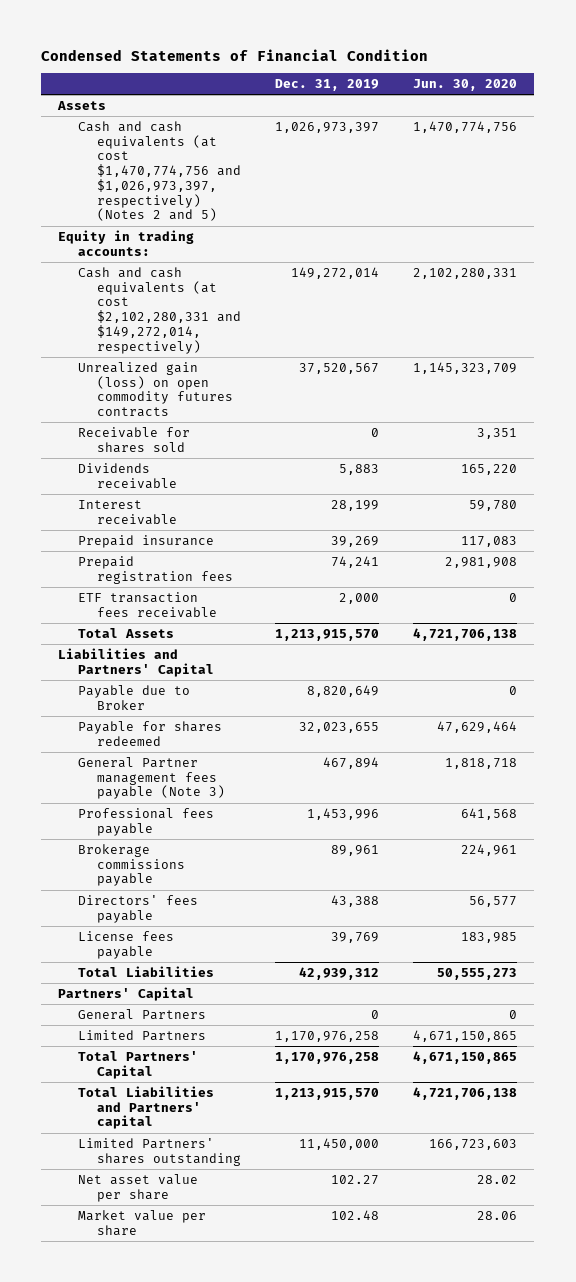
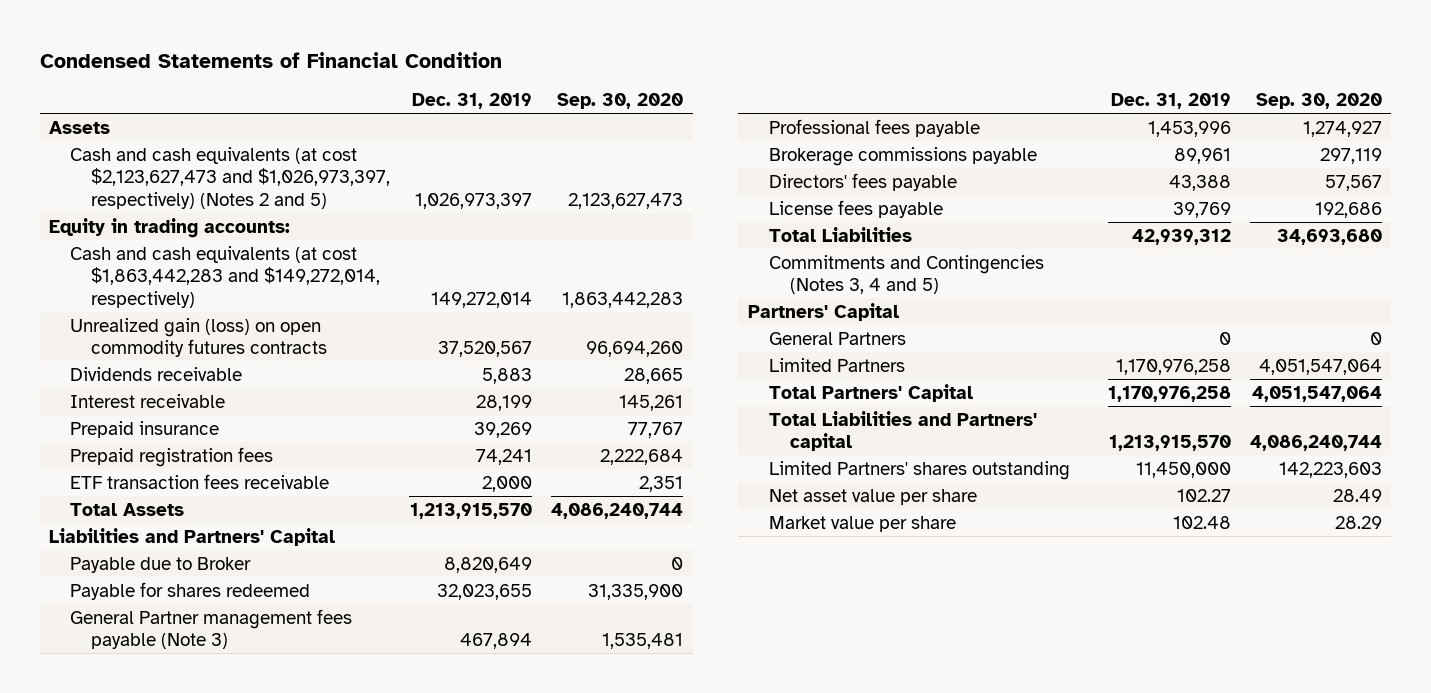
[413,78,518,91] Jun. 30, 2020 -> none
none -> [557,92,684,109] Sep. 30, 2020
[77,120,242,222] Cash and cash equivalents (at cost $1,470,774,756 and $1,026,973,397, respectively) (Notes 2 and 5) -> [70,146,390,209] Cash and cash equivalents (at cost $2,123,627,473 and $1,026,973,397, respectively) (Notes 2 and 5)
[77,266,242,354] Cash and cash equivalents (at cost $2,102,280,331 and $149,272,014, respectively) -> [70,245,380,308] Cash and cash equivalents (at cost $1,863,442,283 and $149,272,014, respectively)
[77,426,190,453] Receivable for shares sold -> none
none -> [768,254,1044,295] Commitments and Contingencies (Notes 3, 4 and 5)

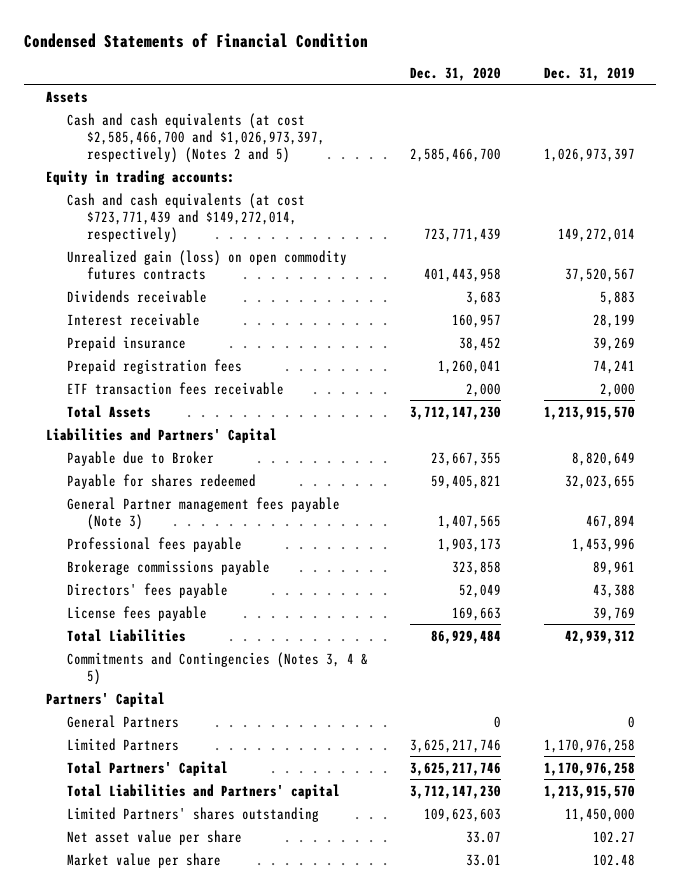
[557,92,684,109] Sep. 30, 2020 -> none
none -> [410,67,502,82] Dec. 31, 2020
[70,146,390,209] Cash and cash equivalents (at cost $2,123,627,473 and $1,026,973,397, respectively) (Notes 2 and 5) -> [66,112,326,163] Cash and cash equivalents (at cost $2,585,466,700 and $1,026,973,397, respectively) (Notes 2 and 5)
[70,245,380,308] Cash and cash equivalents (at cost $1,863,442,283 and $149,272,014, respectively) -> [66,192,305,243] Cash and cash equivalents (at cost $723,771,439 and $149,272,014, respectively)
[768,254,1044,295] Commitments and Contingencies (Notes 3, 4 and 5) -> [66,651,368,685] Commitments and Contingencies (Notes 3, 4 & 5)

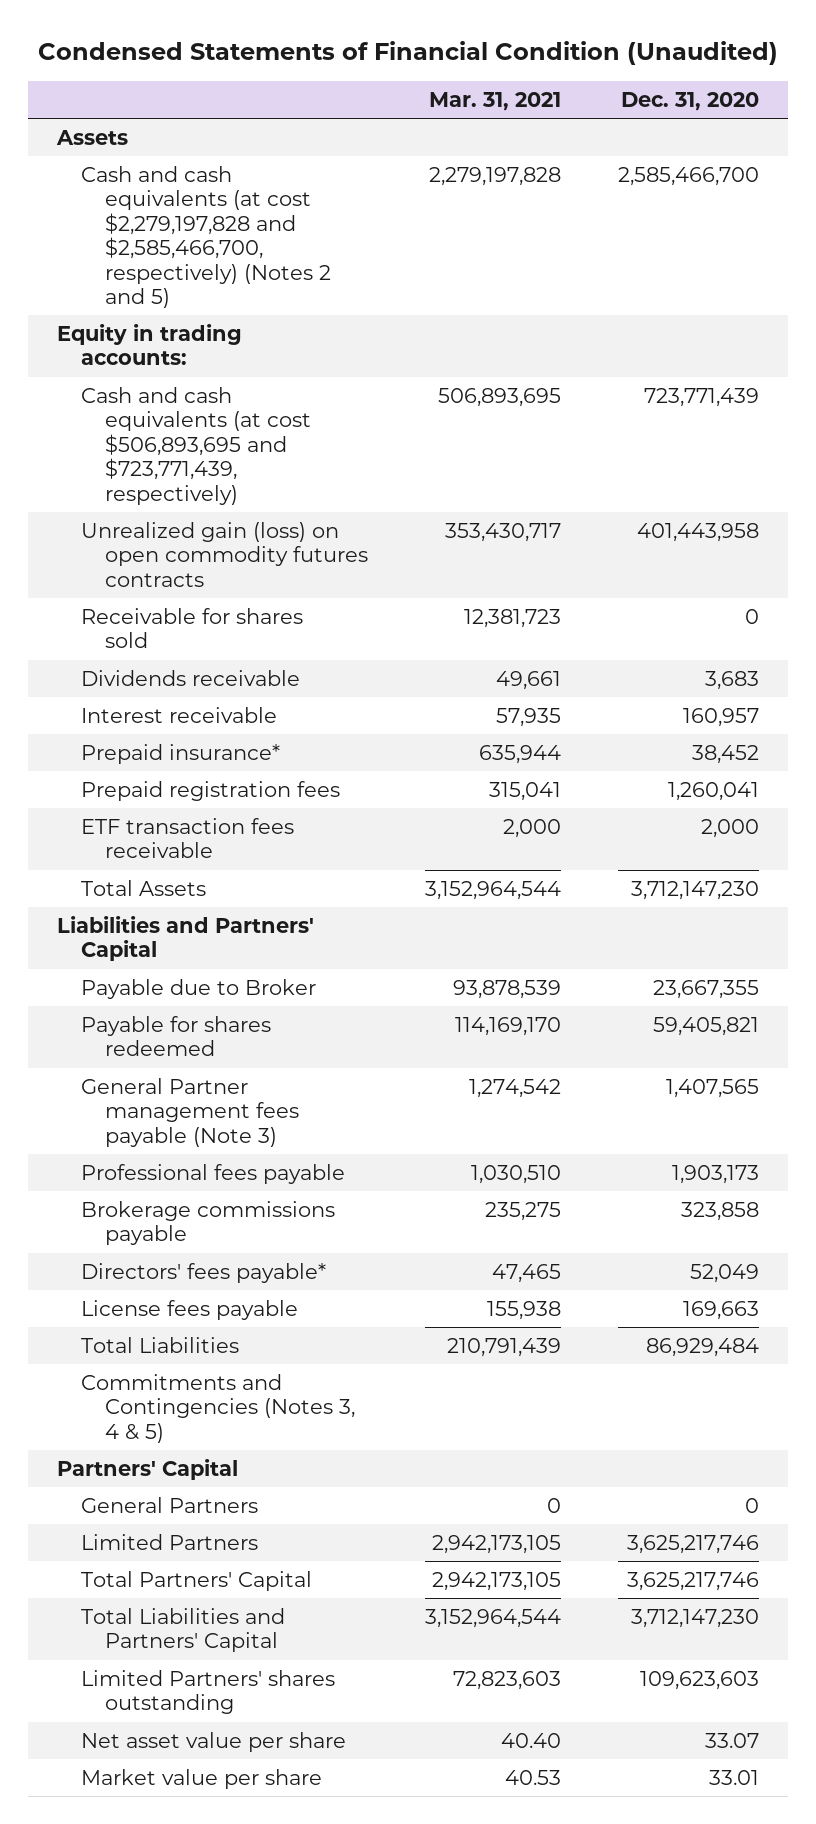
[24,32,369,48] Condensed Statements of Financial Condition -> [37,41,778,66] Condensed Statements of Financial Condition (Unaudited)
[543,67,635,82] Dec. 31, 2019 -> none
none -> [429,92,562,112] Mar. 31, 2021
[66,112,326,163] Cash and cash equivalents (at cost $2,585,466,700 and $1,026,973,397, respectively) (Notes 2 and 5) -> [80,165,331,309] Cash and cash equivalents (at cost $2,279,197,828 and $2,585,466,700, respectively) (Notes 2 and 5)
[66,192,305,243] Cash and cash equivalents (at cost $723,771,439 and $149,272,014, respectively) -> [80,386,311,505] Cash and cash equivalents (at cost $506,893,695 and $723,771,439, respectively)
none -> [80,607,303,649] Receivable for shares sold
[66,335,186,351] Prepaid insurance -> [80,743,280,764] Prepaid insurance*
[66,582,228,598] Directors' fees payable -> [80,1262,326,1283] Directors' fees payable*
[66,783,340,799] Total Liabilities and Partners' capital -> [80,1607,285,1653] Total Liabilities and Partners' Capital

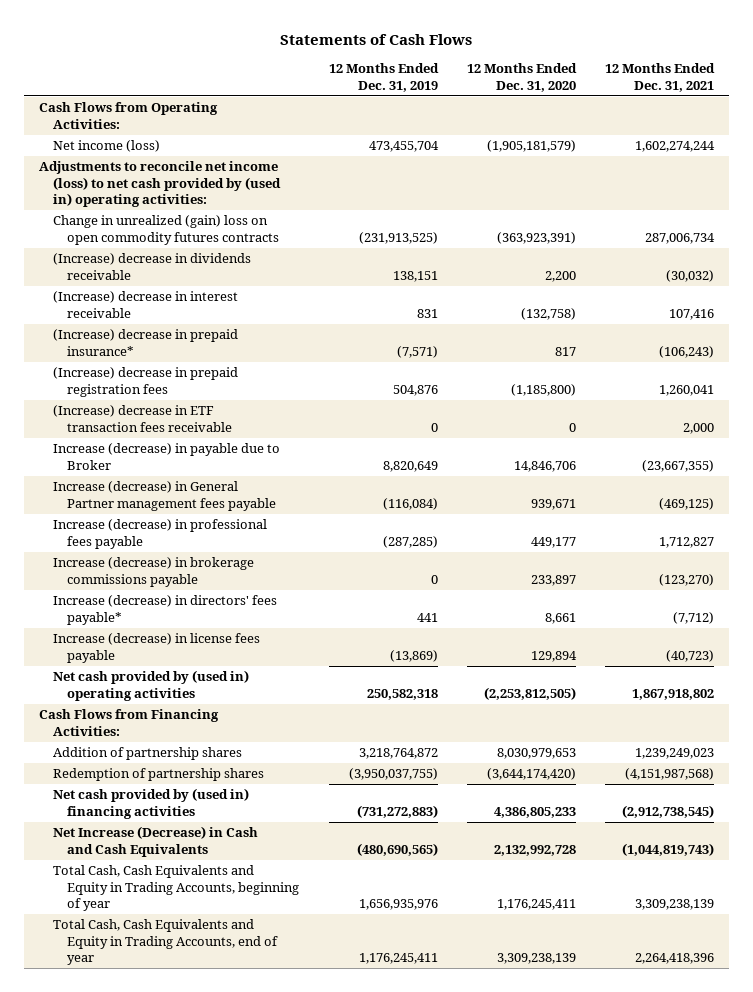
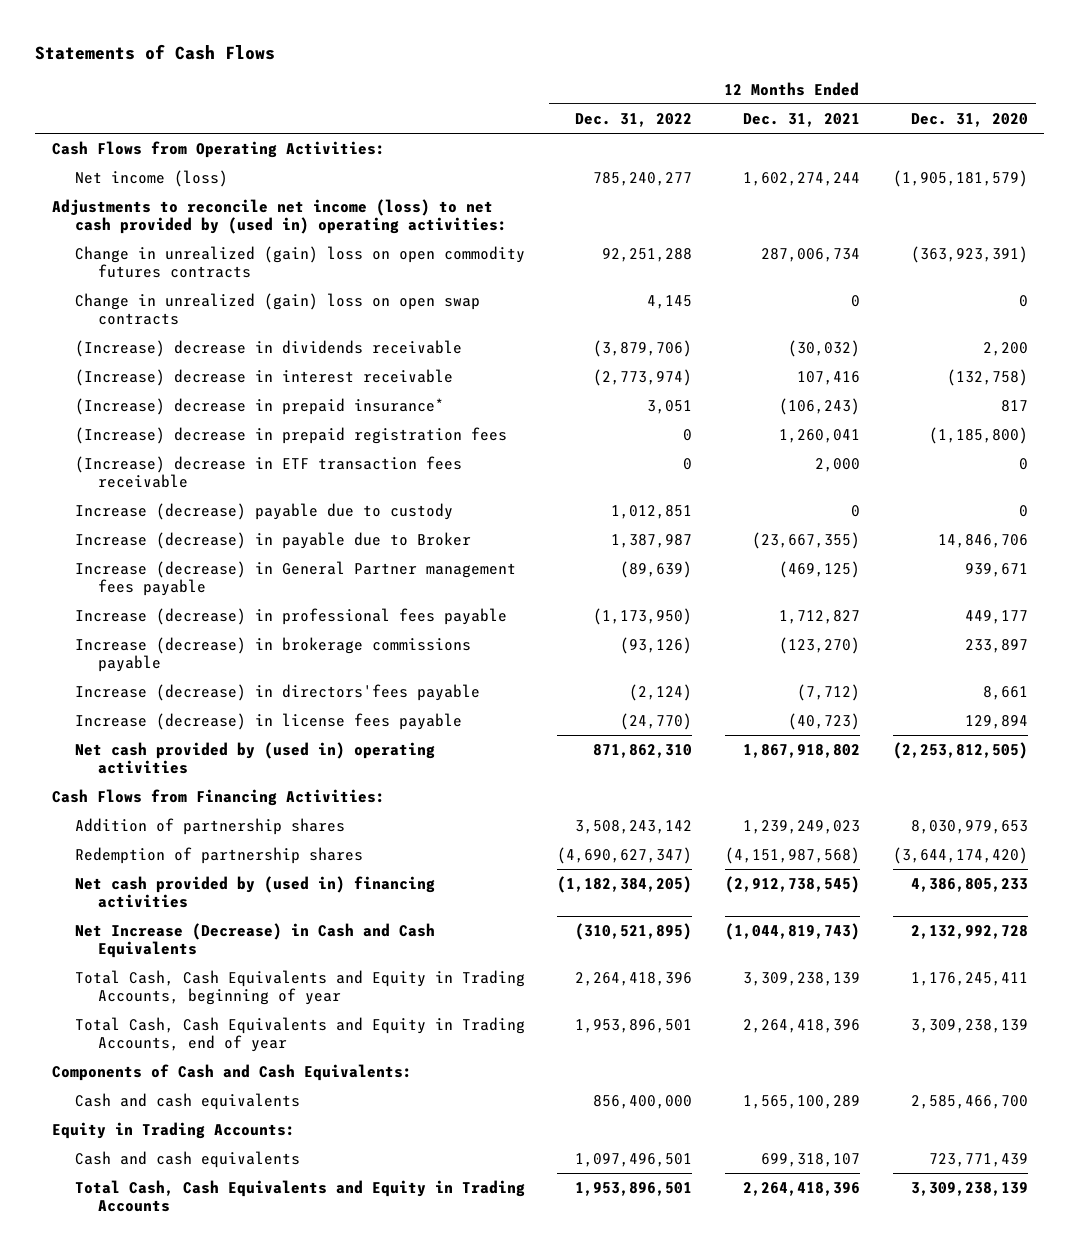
[328,63,439,92] 12 Months Ended Dec. 31, 2019 -> none
none -> [575,113,693,128] Dec. 31, 2022
none -> [74,293,480,326] Change in unrealized (gain) loss on open swap contracts
none -> [74,503,453,521] Increase (decrease) payable due to custody
[53,595,278,625] Increase (decrease) in directors' fees payable* -> [74,684,480,702] Increase (decrease) in directors'fees payable
none -> [51,1064,412,1082] Components of Cash and Cash Equivalents:
none -> [74,1093,300,1111] Cash and cash equivalents
none -> [51,1122,295,1140] Equity in Trading Accounts:
none -> [74,1151,300,1169] Cash and cash equivalents
none -> [74,1180,525,1213] Total Cash, Cash Equivalents and Equity in Trading Accounts

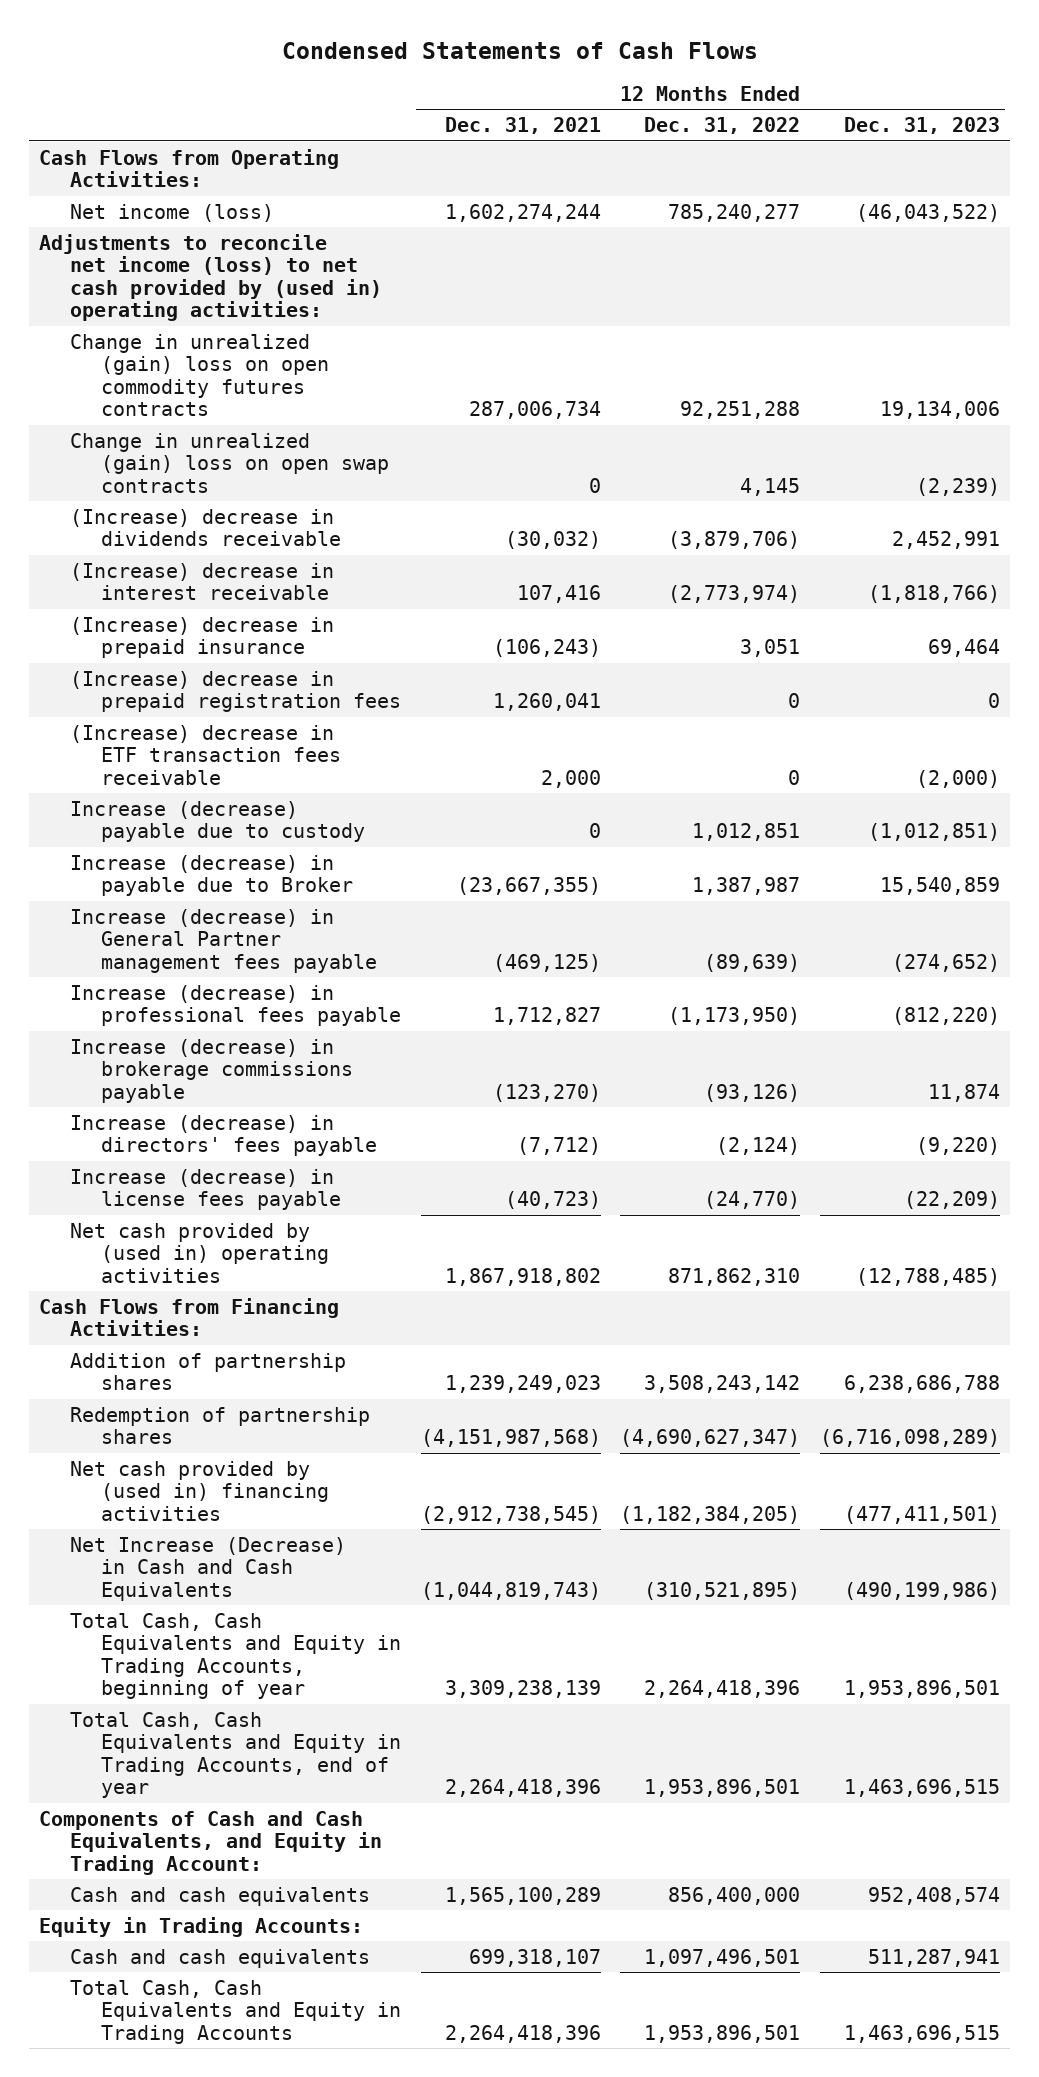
[35,44,276,61] Statements of Cash Flows -> [281,41,758,59] Condensed Statements of Cash Flows
[910,113,1028,128] Dec. 31, 2020 -> none
none -> [844,117,1001,135] Dec. 31, 2023
[74,398,444,416] (Increase) decrease in prepaid insurance* -> [69,616,334,659] (Increase) decrease in prepaid insurance
[74,684,480,702] Increase (decrease) in directors'fees payable -> [69,1114,377,1157] Increase (decrease) in directors' fees payable
[51,1064,412,1082] Components of Cash and Cash Equivalents: -> [38,1810,382,1875] Components of Cash and Cash Equivalents, and Equity in Trading Account:

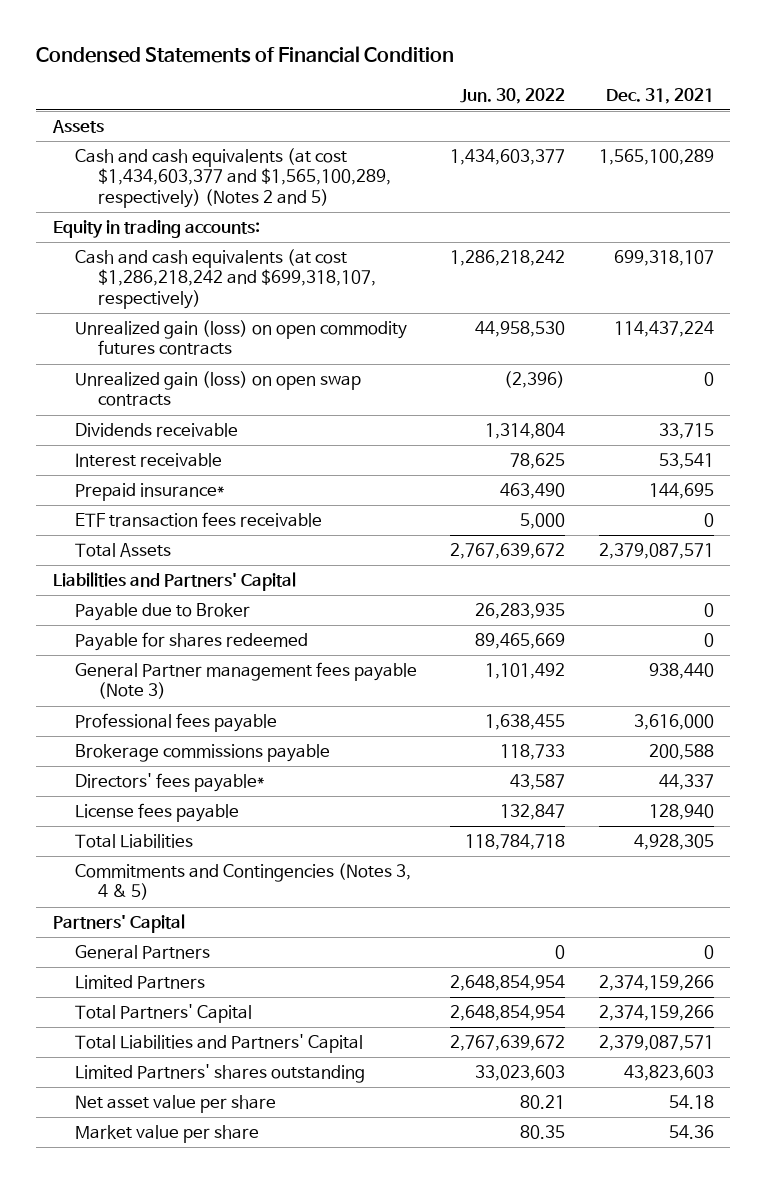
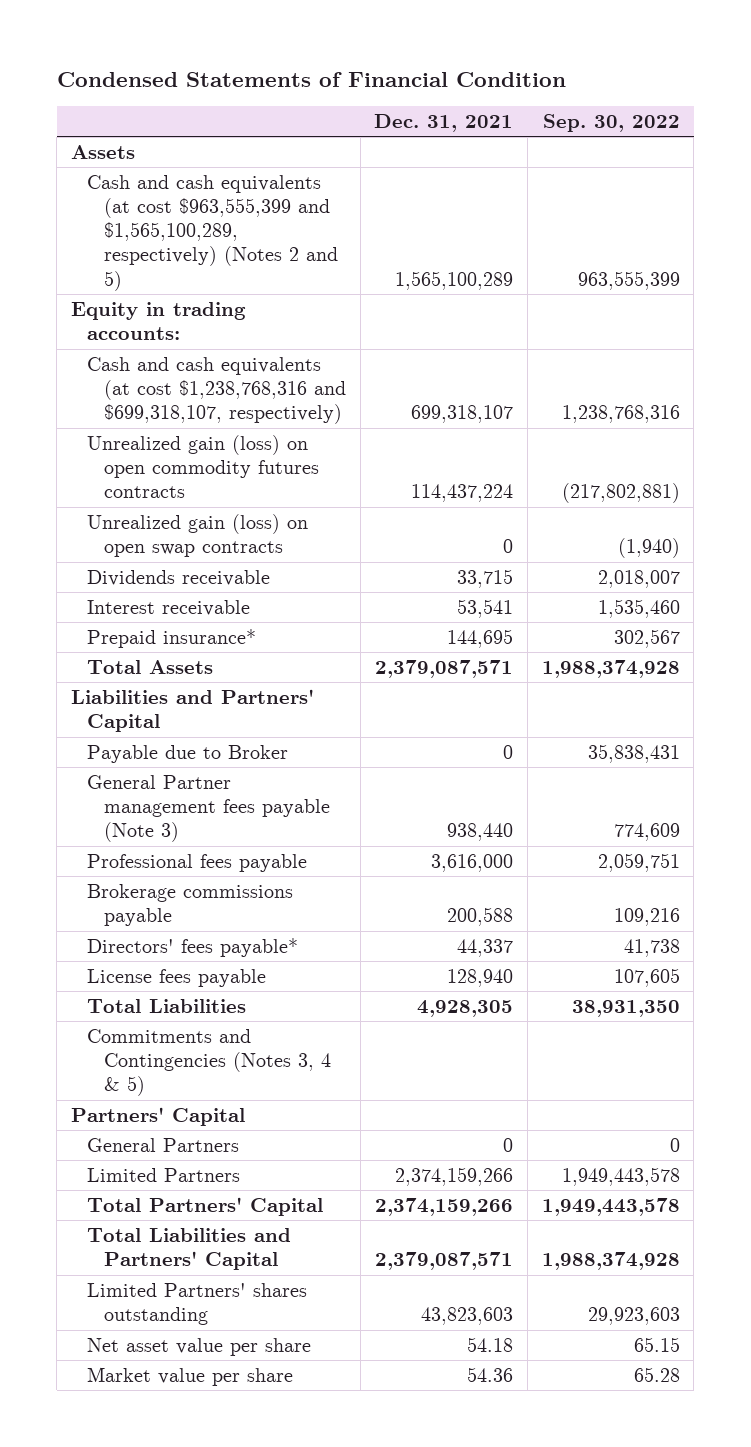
[460,87,566,104] Jun. 30, 2022 -> none
none -> [542,113,680,132] Sep. 30, 2022
[75,148,391,208] Cash and cash equivalents (at cost $1,434,603,377 and $1,565,100,289, respectively) (Notes 2 and 5) -> [87,174,338,291] Cash and cash equivalents (at cost $963,555,399 and $1,565,100,289, respectively) (Notes 2 and 5)
[75,249,376,309] Cash and cash equivalents (at cost $1,286,218,242 and $699,318,107, respectively) -> [87,356,346,425] Cash and cash equivalents (at cost $1,238,768,316 and $699,318,107, respectively)
[75,512,323,528] ETF transaction fees receivable -> none
[75,632,309,652] Payable for shares redeemed -> none

